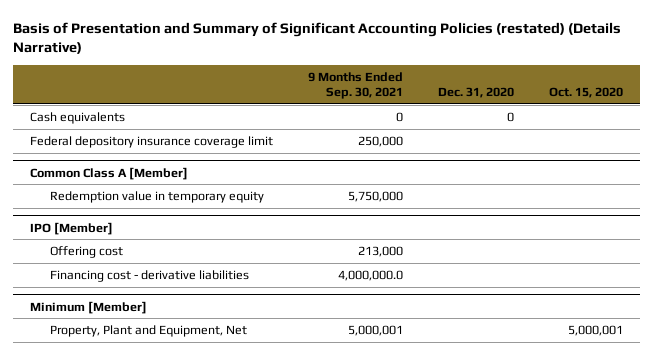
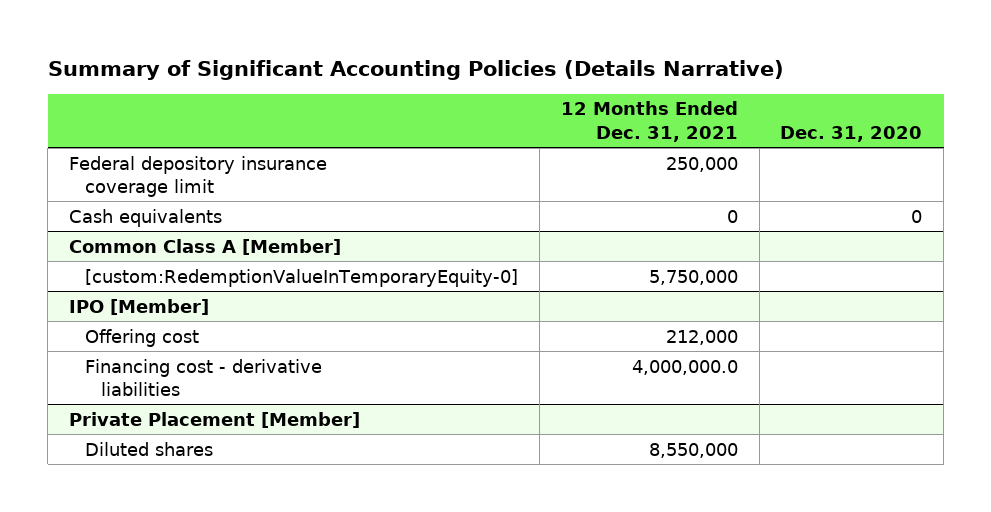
[12,21,621,55] Basis of Presentation and Summary of Significant Accounting Policies (restated) (Details Narrative) -> [47,59,784,80] Summary of Significant Accounting Policies (Details Narrative)
[308,71,404,100] 9 Months Ended Sep. 30, 2021 -> none
[548,87,623,99] Oct. 15, 2020 -> none
none -> [560,101,738,142] 12 Months Ended Dec. 31, 2021
[30,111,126,124] Cash equivalents -> [68,208,222,227] Cash equivalents
[49,190,264,203] Redemption value in temporary equity -> [84,268,518,287] [custom:RedemptionValueInTemporaryEquity-0]
[30,300,148,314] Minimum [Member] -> none
[49,324,247,337] Property, Plant and Equipment, Net -> none
none -> [68,411,360,428] Private Placement [Member]
none -> [84,441,213,456] Diluted shares

